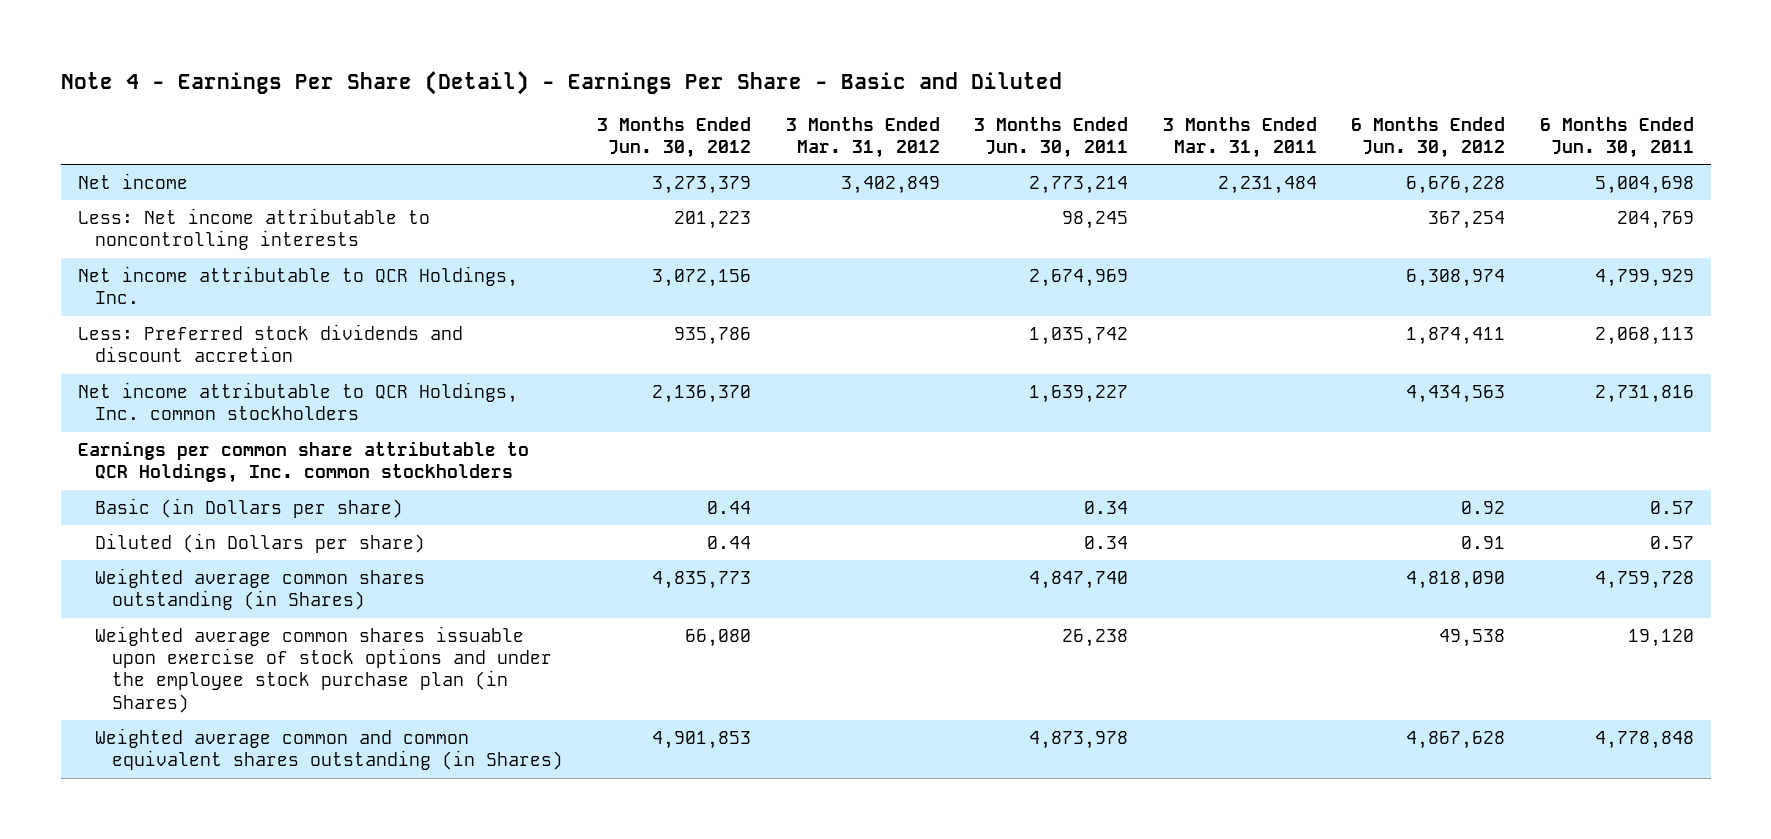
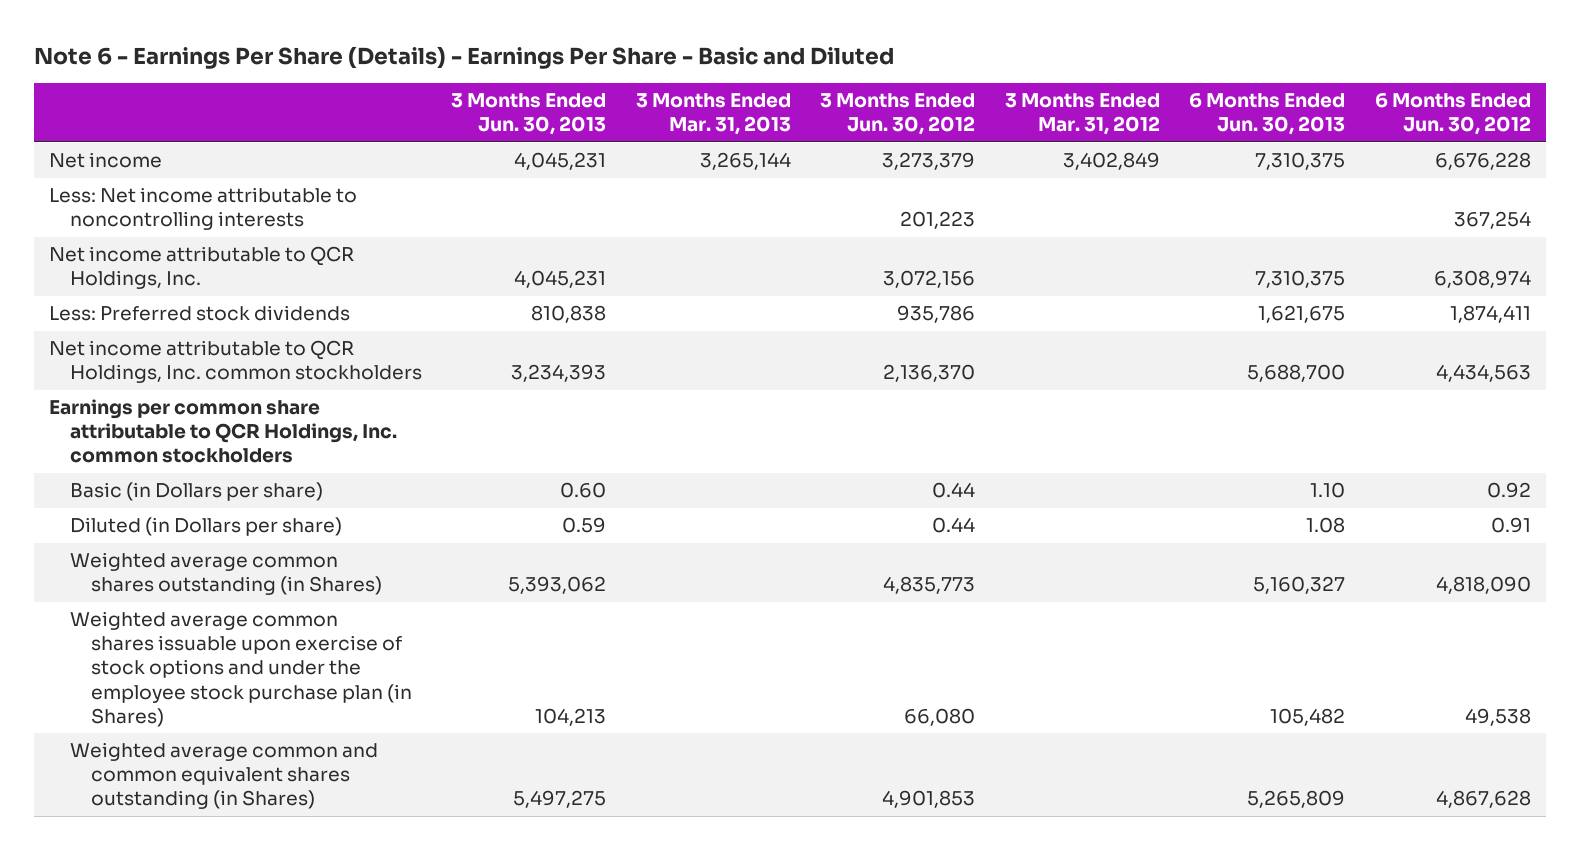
[60,70,1062,95] Note 4 - Earnings Per Share (Detail) - Earnings Per Share - Basic and Diluted -> [33,45,894,69] Note 6 - Earnings Per Share (Details) - Earnings Per Share - Basic and Diluted
[974,116,1129,158] 3 Months Ended Jun. 30, 2011 -> none
[1162,116,1317,158] 3 Months Ended Mar. 31, 2011 -> none
[1539,116,1694,158] 6 Months Ended Jun. 30, 2011 -> none
none -> [451,93,607,136] 3 Months Ended Jun. 30, 2013
none -> [635,93,791,136] 3 Months Ended Mar. 31, 2013
none -> [1189,93,1346,136] 6 Months Ended Jun. 30, 2013
[77,324,463,363] Less: Preferred stock dividends and discount accretion -> [48,305,350,322] Less: Preferred stock dividends

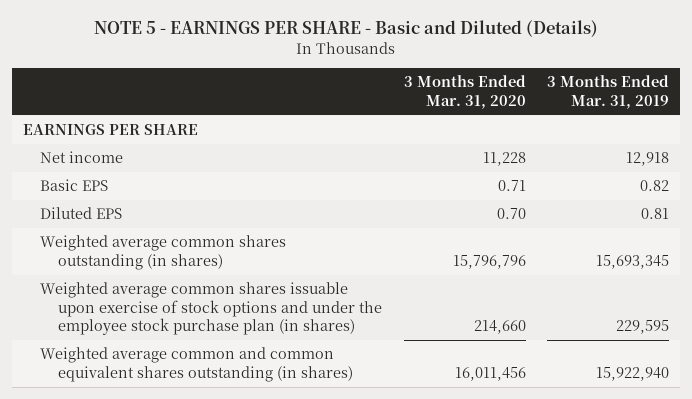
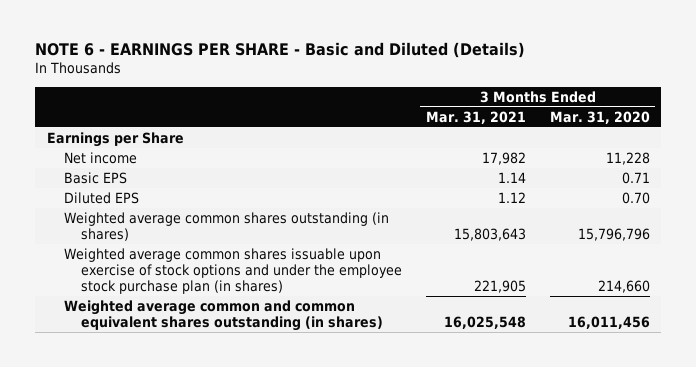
[93,20,598,38] NOTE 5 - EARNINGS PER SHARE - Basic and Diluted (Details) -> [34,42,525,59] NOTE 6 - EARNINGS PER SHARE - Basic and Diluted (Details)
[547,75,670,109] 3 Months Ended Mar. 31, 2019 -> none
none -> [425,110,526,124] Mar. 31, 2021
[22,124,198,136] EARNINGS PER SHARE -> [46,131,184,147] Earnings per Share

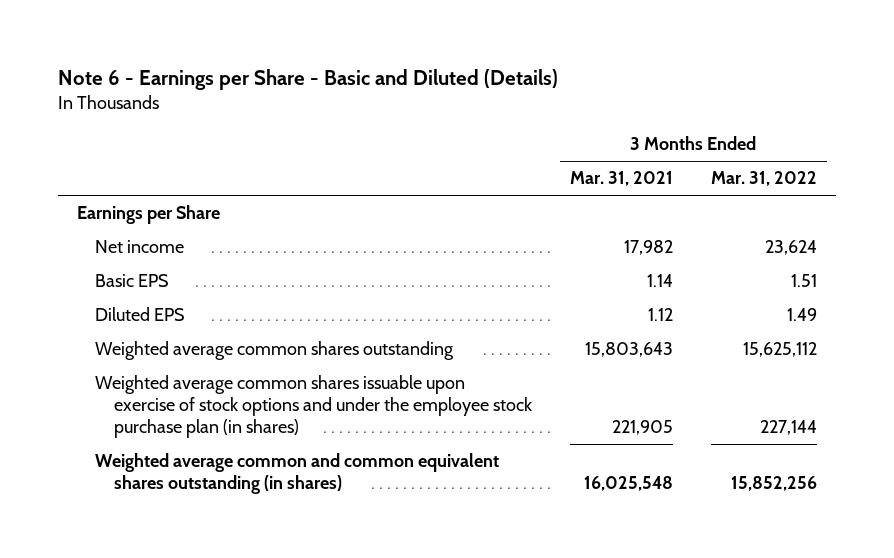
[34,42,525,59] NOTE 6 - EARNINGS PER SHARE - Basic and Diluted (Details) -> [57,69,558,91] Note 6 - Earnings per Share - Basic and Diluted (Details)
[549,110,650,124] Mar. 31, 2020 -> none
none -> [711,171,818,187] Mar. 31, 2022
[63,211,389,242] Weighted average common shares outstanding (in shares) -> [95,341,455,361] Weighted average common shares outstanding

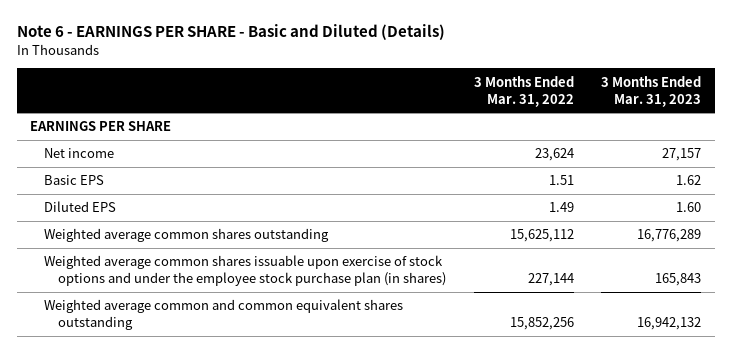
[57,69,558,91] Note 6 - Earnings per Share - Basic and Diluted (Details) -> [16,24,445,41] Note 6 - EARNINGS PER SHARE - Basic and Diluted (Details)
[569,171,673,187] Mar. 31, 2021 -> none
none -> [601,75,702,107] 3 Months Ended Mar. 31, 2023
[76,205,220,225] Earnings per Share -> [30,121,172,132] EARNINGS PER SHARE
[95,453,500,495] Weighted average common and common equivalent shares outstanding (in shares) -> [44,299,404,331] Weighted average common and common equivalent shares outstanding

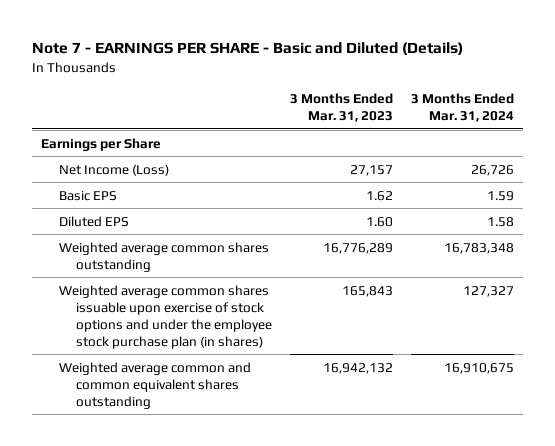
[16,24,445,41] Note 6 - EARNINGS PER SHARE - Basic and Diluted (Details) -> [31,42,463,56] Note 7 - EARNINGS PER SHARE - Basic and Diluted (Details)
[473,75,574,107] 3 Months Ended Mar. 31, 2022 -> none
none -> [411,92,515,122] 3 Months Ended Mar. 31, 2024
[30,121,172,132] EARNINGS PER SHARE -> [40,137,161,151] Earnings per Share
[44,148,115,159] Net income -> [58,163,169,176] Net Income (Loss)

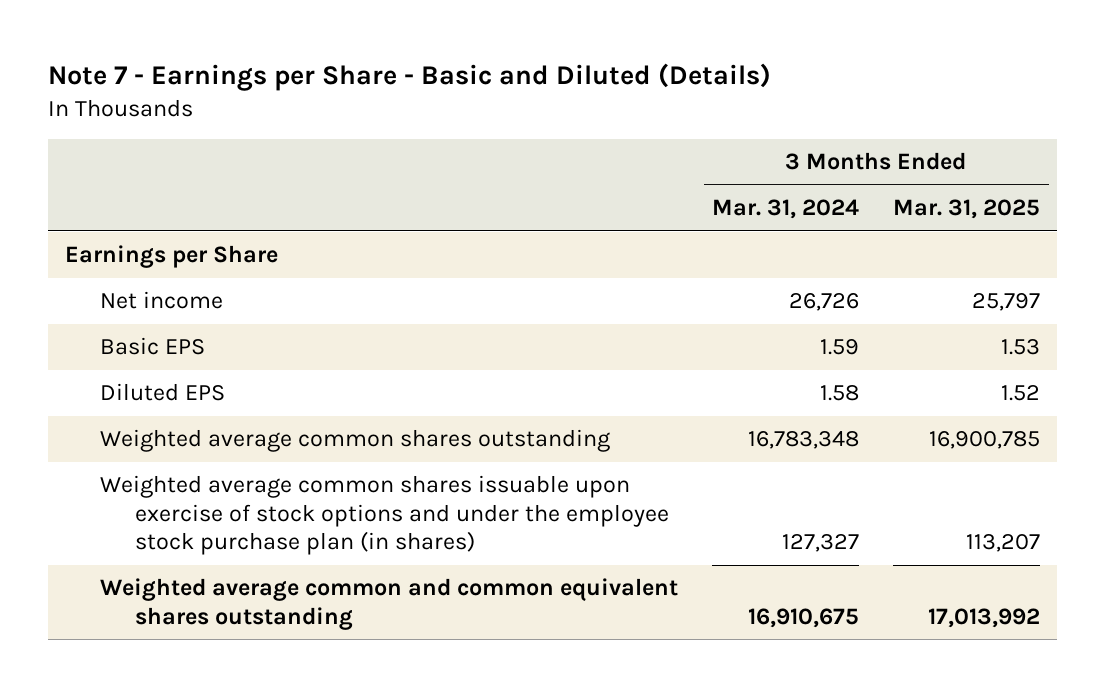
[31,42,463,56] Note 7 - EARNINGS PER SHARE - Basic and Diluted (Details) -> [47,63,771,92] Note 7 - Earnings per Share - Basic and Diluted (Details)
[290,92,394,122] 3 Months Ended Mar. 31, 2023 -> none
none -> [893,199,1041,220] Mar. 31, 2025
[58,163,169,176] Net Income (Loss) -> [99,291,223,310] Net income

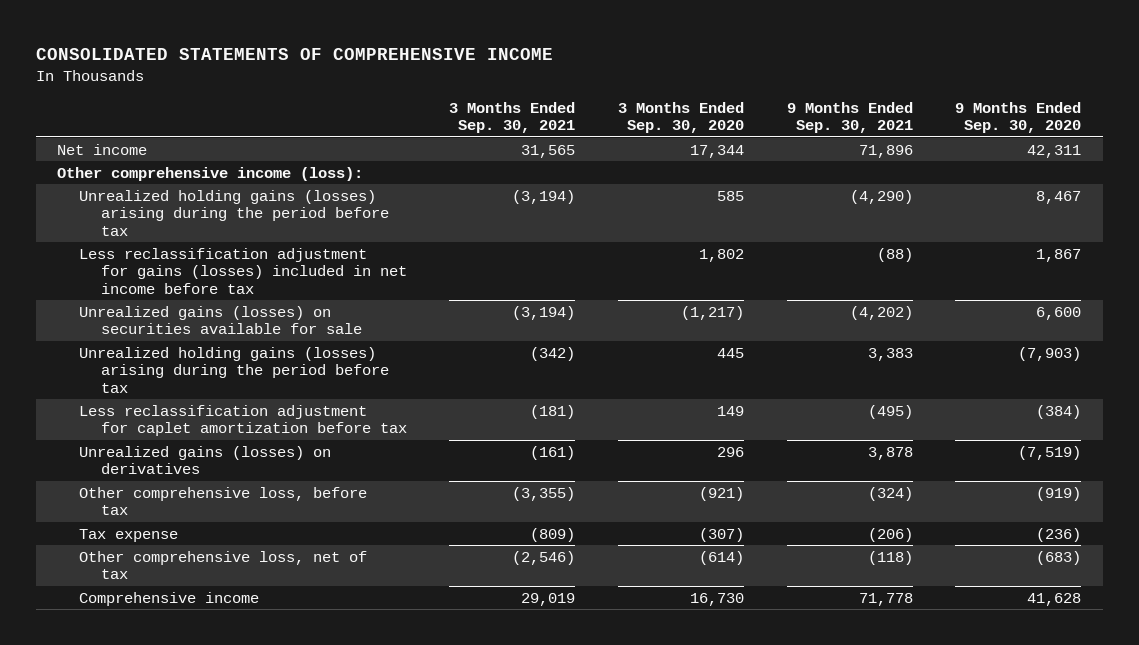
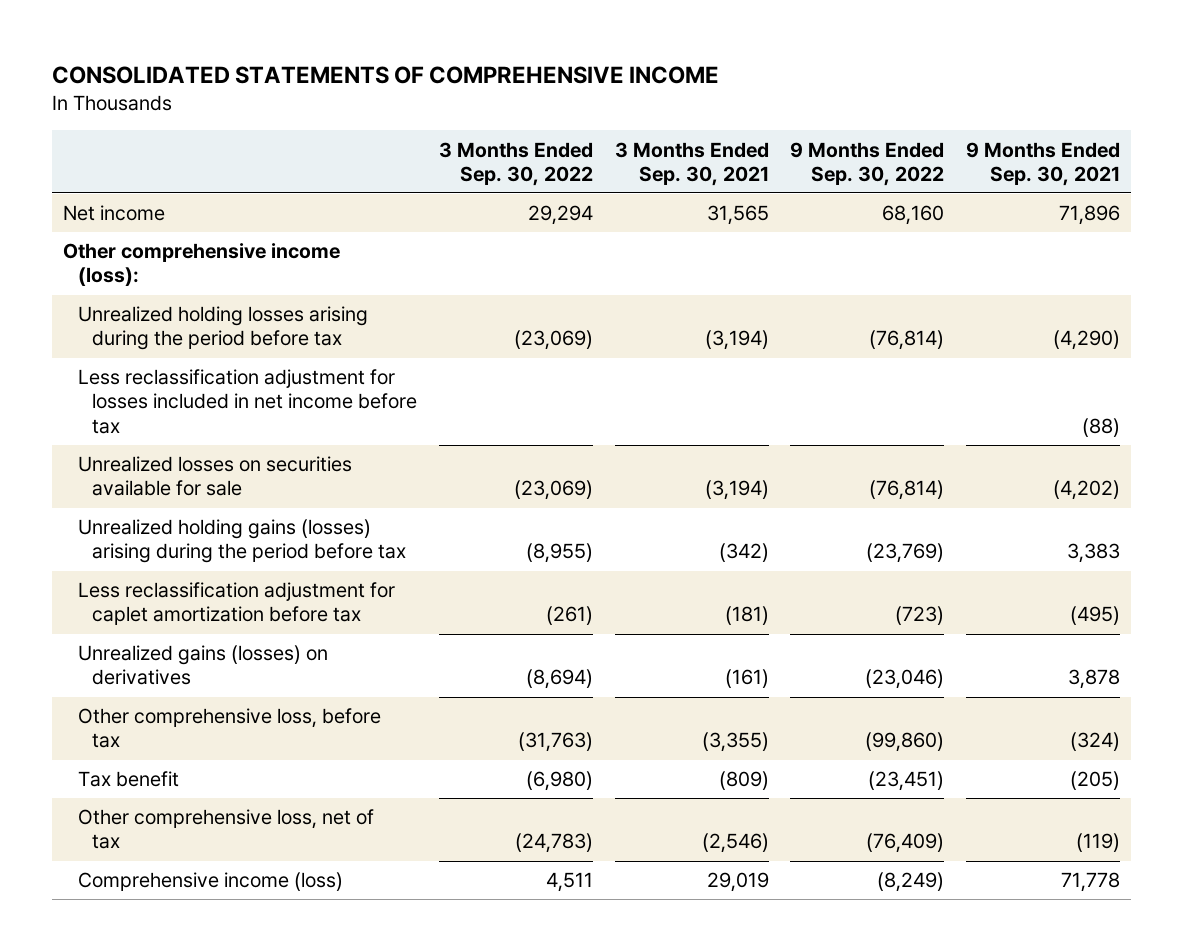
[618,101,745,134] 3 Months Ended Sep. 30, 2020 -> none
[955,101,1082,134] 9 Months Ended Sep. 30, 2020 -> none
none -> [438,141,593,186] 3 Months Ended Sep. 30, 2022
none -> [790,141,945,186] 9 Months Ended Sep. 30, 2022
[78,189,389,237] Unrealized holding gains (losses) arising during the period before tax -> [77,306,368,351] Unrealized holding losses arising during the period before tax
[78,247,407,295] Less reclassification adjustment for gains (losses) included in net income before tax -> [77,369,418,434] Less reclassification adjustment for losses included in net income before tax
[78,305,362,335] Unrealized gains (losses) on securities available for sale -> [77,456,352,497] Unrealized losses on securities available for sale
[78,528,178,542] Tax expense -> [77,771,179,788] Tax benefit
[867,527,913,542] (206) -> [1069,771,1120,791] (205)
[867,550,913,565] (118) -> [1075,833,1120,853] (119)
[78,591,259,606] Comprehensive income -> [77,872,343,892] Comprehensive income (loss)

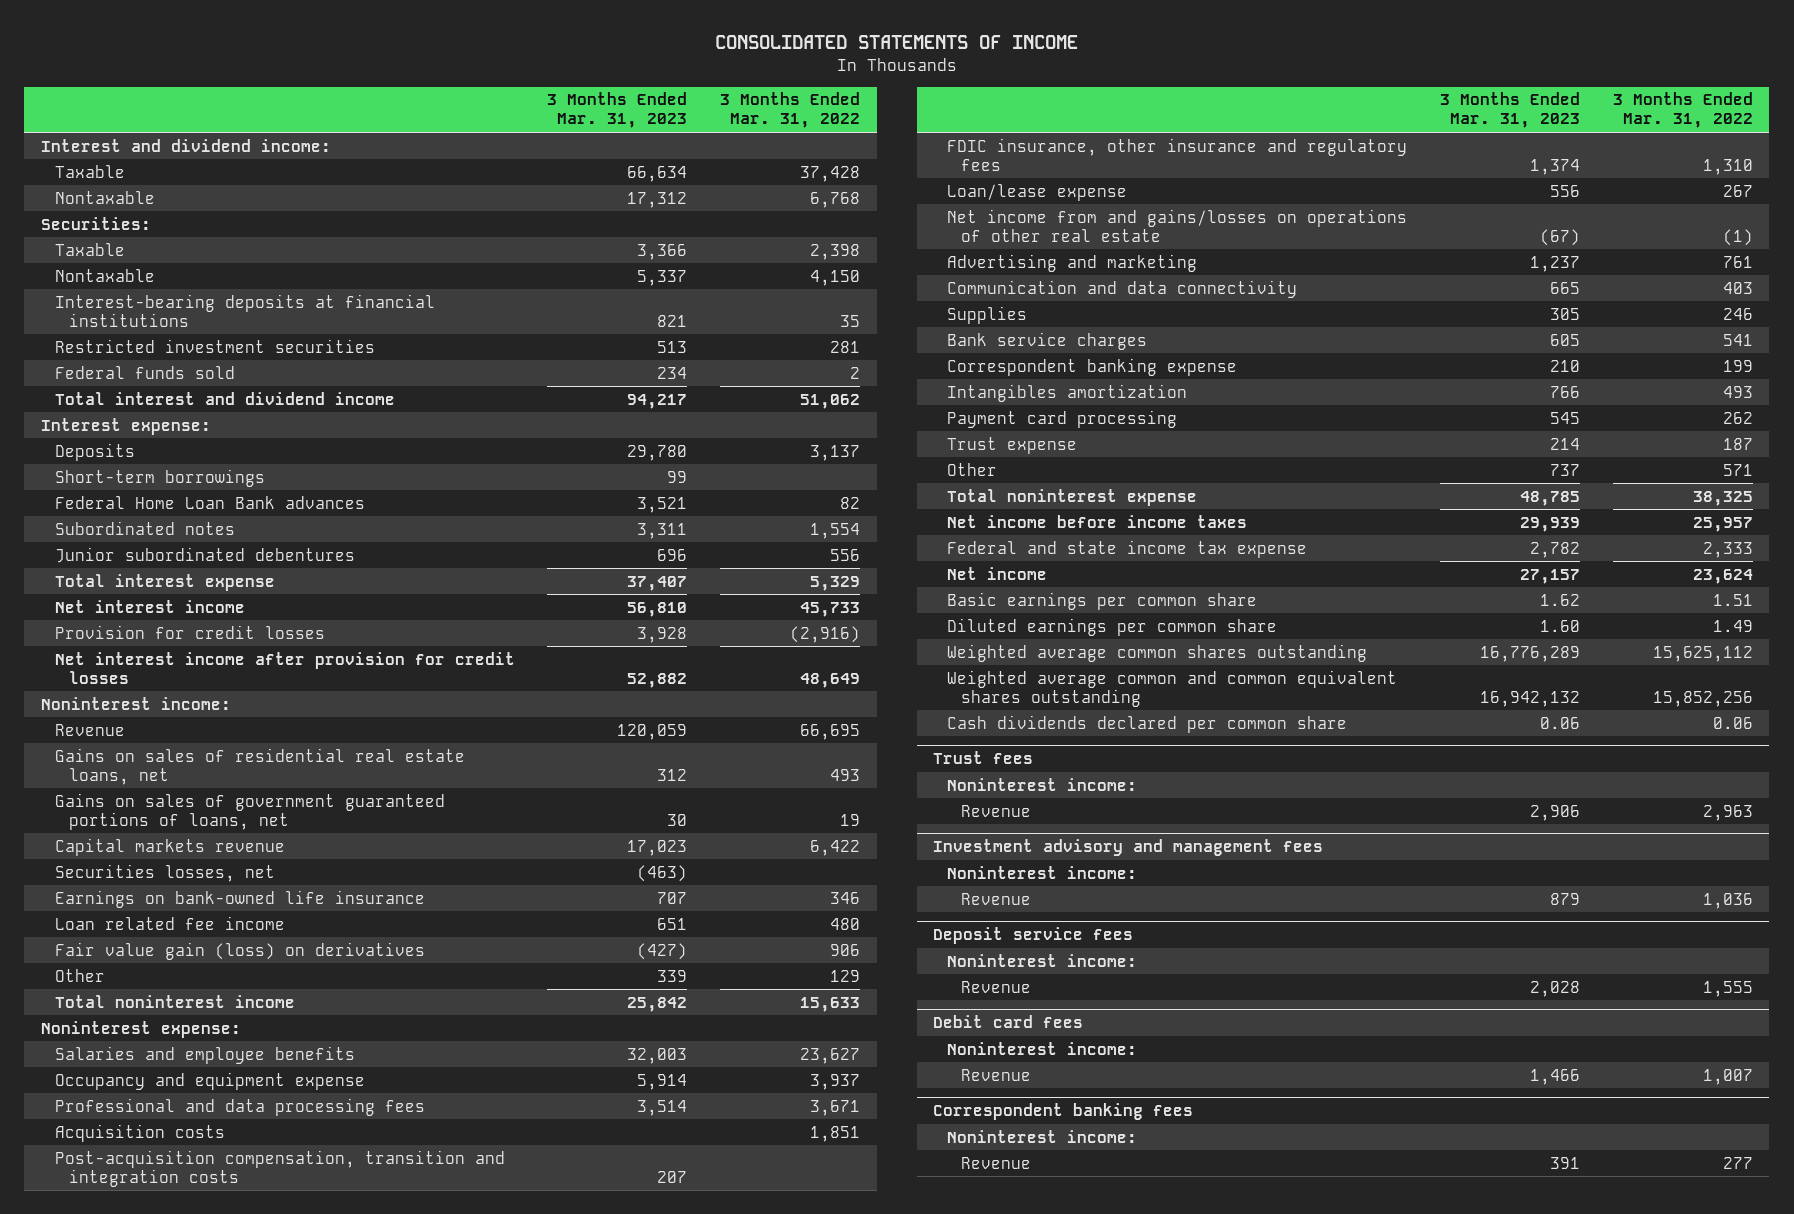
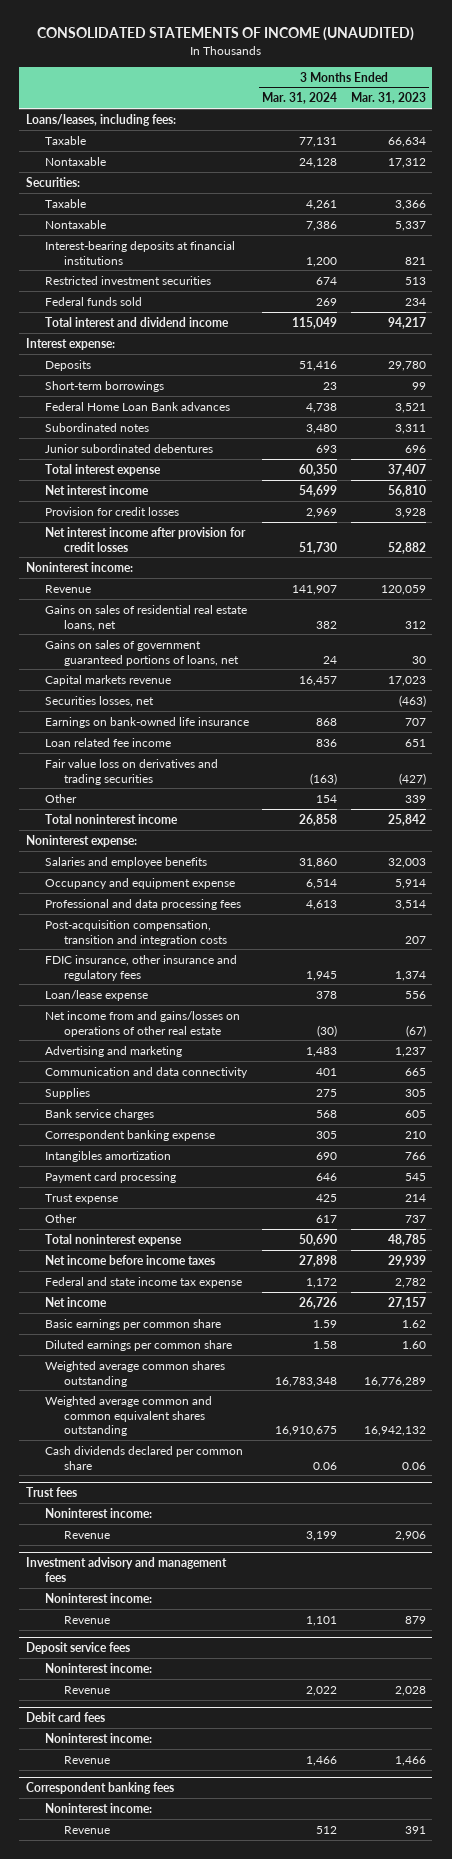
[714,35,1078,50] CONSOLIDATED STATEMENTS OF INCOME -> [36,27,414,42] CONSOLIDATED STATEMENTS OF INCOME (UNAUDITED)
[720,92,861,129] 3 Months Ended Mar. 31, 2022 -> none
none -> [262,92,338,105] Mar. 31, 2024
[40,138,331,152] Interest and dividend income: -> none
none -> [26,113,177,126] Loans/leases, including fees:
[54,941,425,960] Fair value gain (loss) on derivatives -> [45,758,219,785] Fair value loss on derivatives and trading securities
[54,1123,225,1142] Acquisition costs -> none

